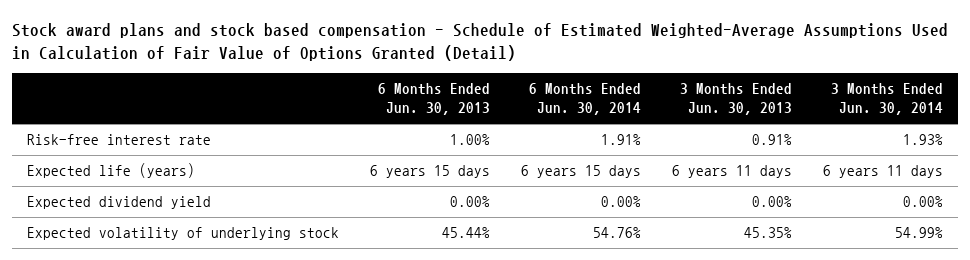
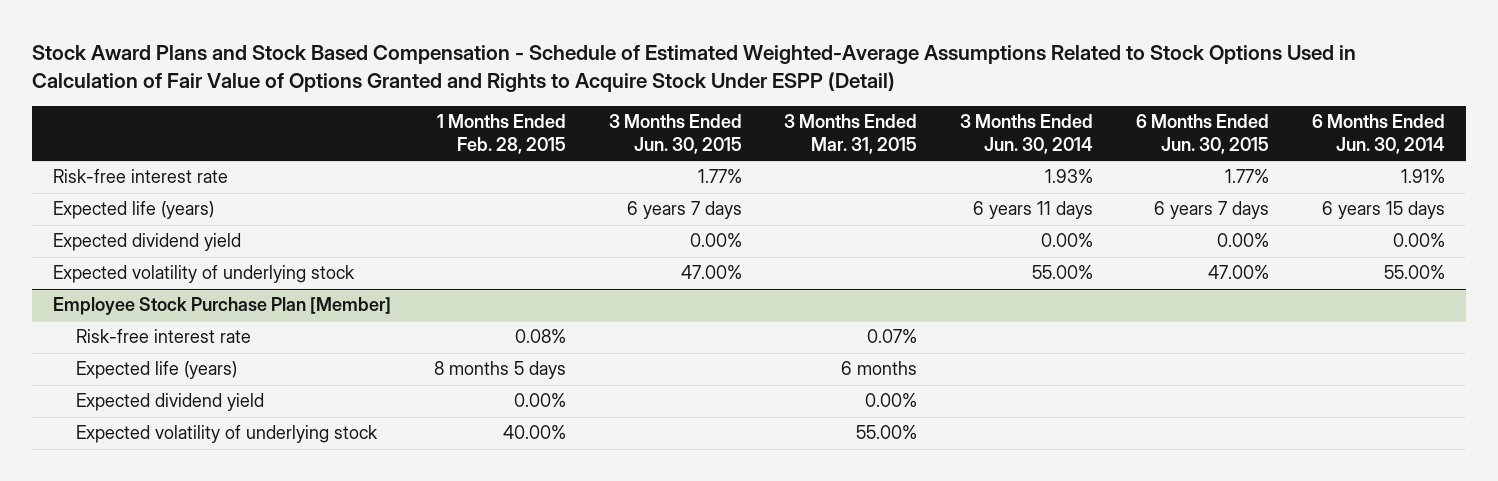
[11,23,948,62] Stock award plans and stock based compensation - Schedule of Estimated Weighted-Average Assumptions Used in Calculation of Fair Value of Options Granted (Detail) -> [31,44,1356,92] Stock Award Plans and Stock Based Compensation - Schedule of Estimated Weighted-Average Assumptions Related to Stock Options Used in Calculation of Fair Value of Options Granted and Rights to Acquire Stock Under ESPP (Detail)
[378,83,491,116] 6 Months Ended Jun. 30, 2013 -> none
[679,83,792,116] 3 Months Ended Jun. 30, 2013 -> none
none -> [436,113,566,155] 1 Months Ended Feb. 28, 2015
none -> [608,113,742,155] 3 Months Ended Jun. 30, 2015
none -> [784,113,918,155] 3 Months Ended Mar. 31, 2015
none -> [1135,113,1269,155] 6 Months Ended Jun. 30, 2015
[593,227,642,239] 54.76% -> [1383,265,1445,280] 55.00%
[894,227,943,239] 54.99% -> [1032,265,1094,280] 55.00%
none -> [53,297,392,316] Employee Stock Purchase Plan [Member]
none -> [75,329,251,344] Risk-free interest rate
none -> [75,361,237,380] Expected life (years)
none -> [75,393,264,412] Expected dividend yield
none -> [75,425,378,444] Expected volatility of underlying stock

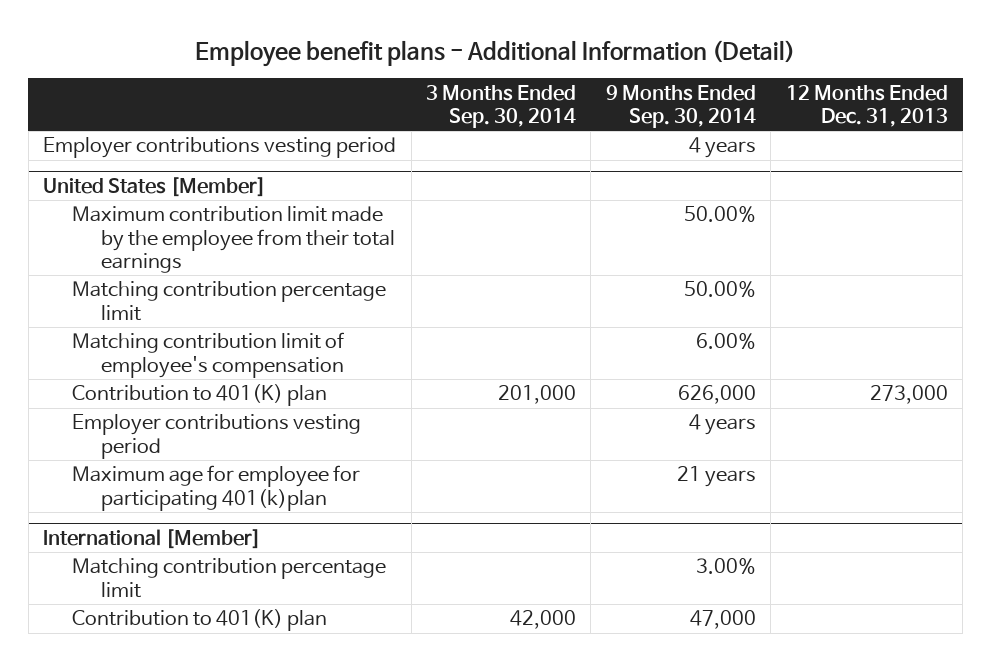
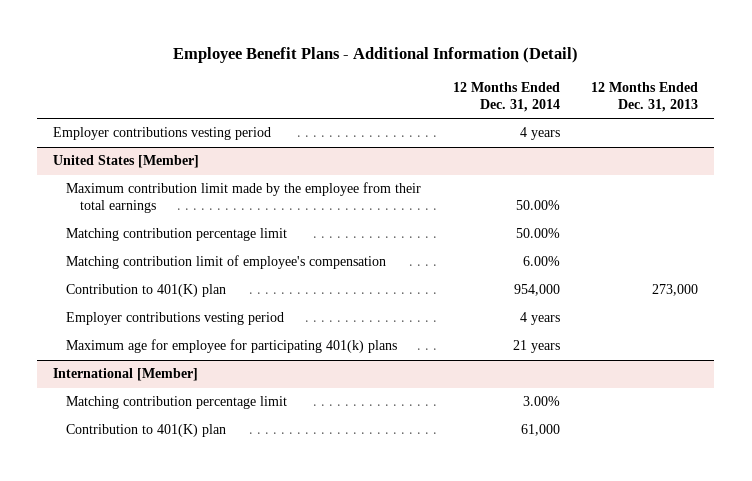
[195,39,796,67] Employee benefit plans - Additional Information (Detail) -> [172,47,578,64] Employee Benefit Plans - Additional Information (Detail)
[425,84,576,128] 3 Months Ended Sep. 30, 2014 -> none
[605,84,756,128] 9 Months Ended Sep. 30, 2014 -> none
none -> [452,81,560,112] 12 Months Ended Dec. 31, 2014
[72,465,361,511] Maximum age for employee for participating 401(k)plan -> [66,339,398,354] Maximum age for employee for participating 401(k) plans

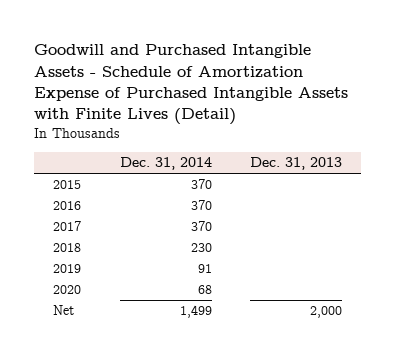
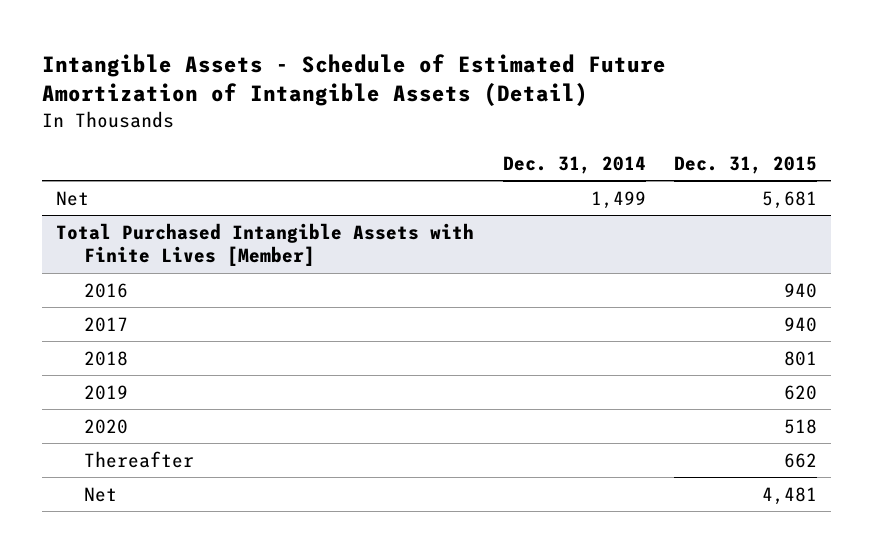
[33,44,348,126] Goodwill and Purchased Intangible Assets - Schedule of Amortization Expense of Purchased Intangible Assets with Finite Lives (Detail) -> [42,53,667,107] Intangible Assets - Schedule of Estimated Future Amortization of Intangible Assets (Detail)
[250,157,343,171] Dec. 31, 2013 -> none
none -> [673,155,817,174] Dec. 31, 2015
[53,180,82,190] 2015 -> none
[53,201,82,211] 2016 -> none
[53,221,82,232] 2017 -> none
[53,243,82,253] 2018 -> none
[53,264,82,274] 2019 -> none
[53,285,82,295] 2020 -> none
none -> [56,222,475,267] Total Purchased Intangible Assets with Finite Lives [Member]
none -> [83,282,128,298] 2016
none -> [83,316,128,332] 2017
none -> [83,350,128,366] 2018
none -> [83,384,128,400] 2019
none -> [83,418,128,434] 2020
none -> [83,450,194,468] Thereafter
none -> [83,486,117,502] Net

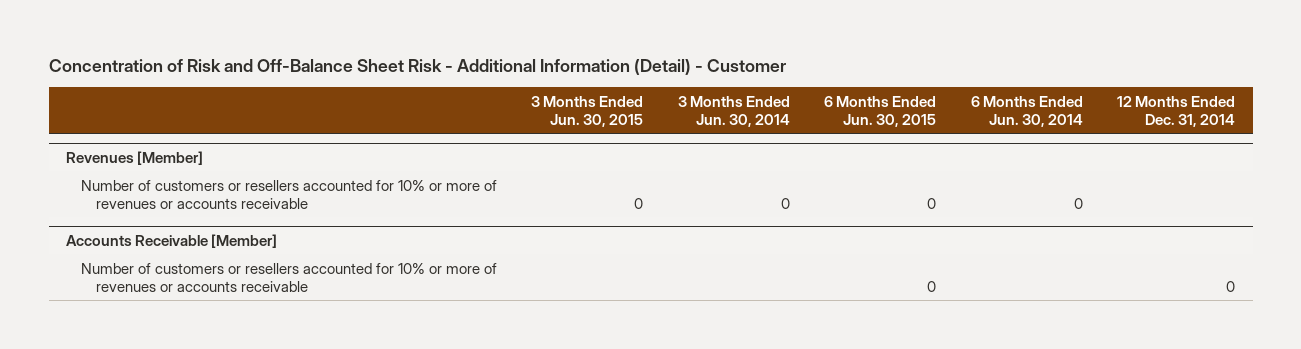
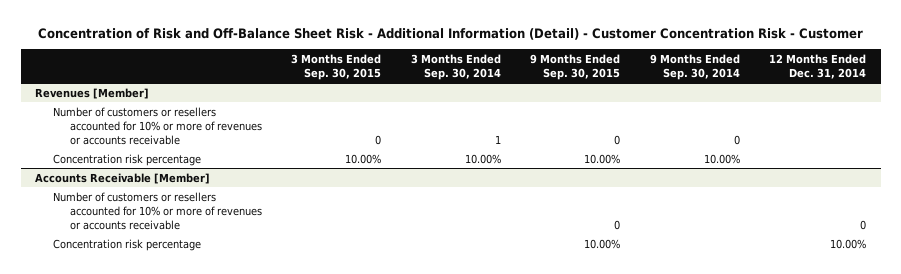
[48,58,786,75] Concentration of Risk and Off-Balance Sheet Risk - Additional Information (Detail) - Customer -> [37,27,863,40] Concentration of Risk and Off-Balance Sheet Risk - Additional Information (Detail) - Customer Concentration Risk - Customer
[531,95,644,127] 3 Months Ended Jun. 30, 2015 -> none
[677,95,790,127] 3 Months Ended Jun. 30, 2014 -> none
[824,95,937,127] 6 Months Ended Jun. 30, 2015 -> none
[970,95,1083,127] 6 Months Ended Jun. 30, 2014 -> none
none -> [291,53,382,80] 3 Months Ended Sep. 30, 2015
none -> [410,53,501,80] 3 Months Ended Sep. 30, 2014
none -> [530,53,621,80] 9 Months Ended Sep. 30, 2015
none -> [649,53,740,80] 9 Months Ended Sep. 30, 2014
none -> [52,153,201,166] Concentration risk percentage
none -> [52,238,201,251] Concentration risk percentage

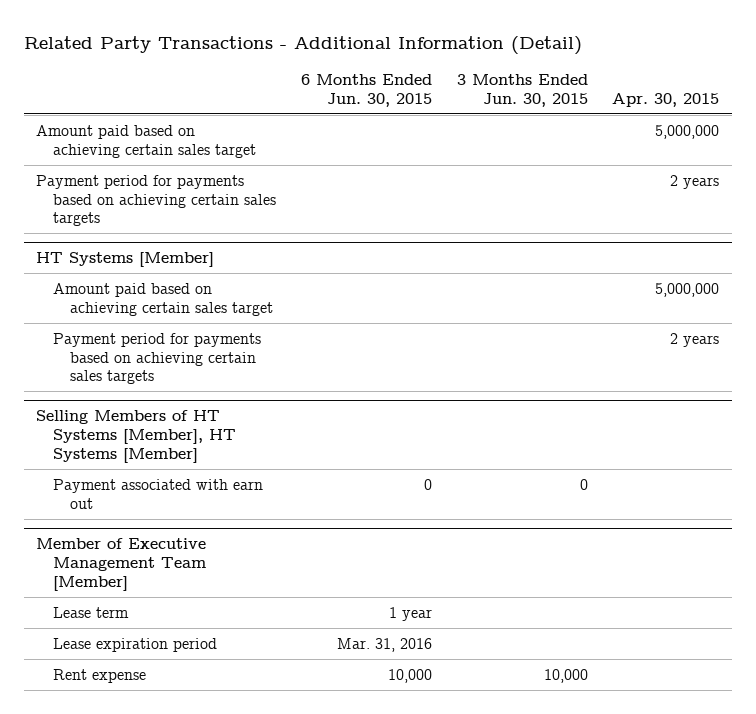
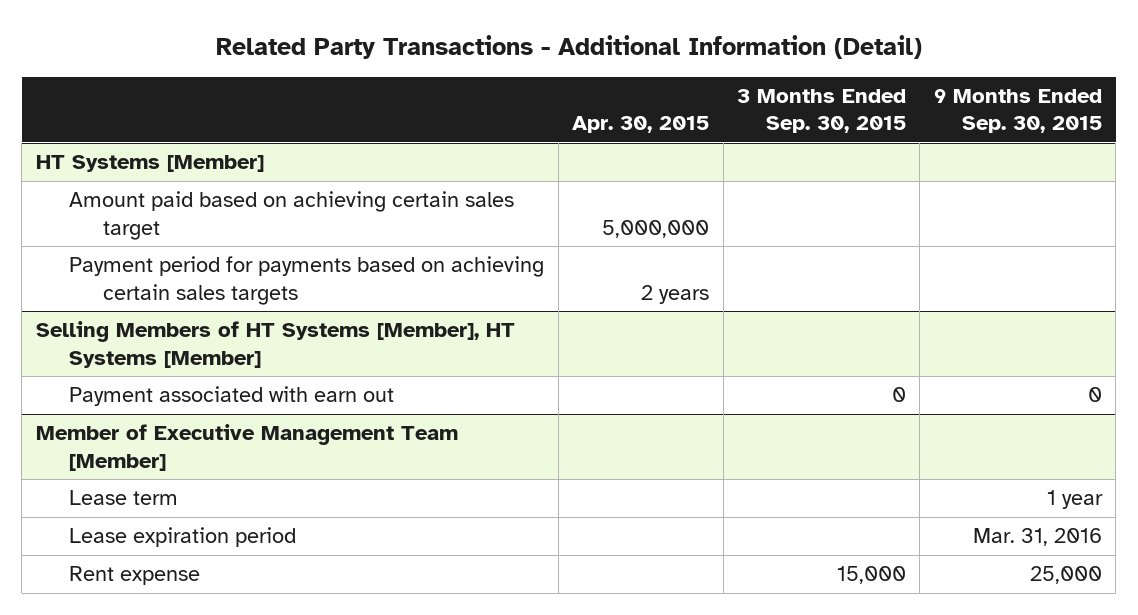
[300,74,432,107] 6 Months Ended Jun. 30, 2015 -> none
[456,74,588,107] 3 Months Ended Jun. 30, 2015 -> none
none -> [736,88,906,134] 3 Months Ended Sep. 30, 2015
none -> [933,88,1102,134] 9 Months Ended Sep. 30, 2015
[36,124,257,158] Amount paid based on achieving certain sales target -> none
[36,174,277,227] Payment period for payments based on achieving certain sales targets -> none

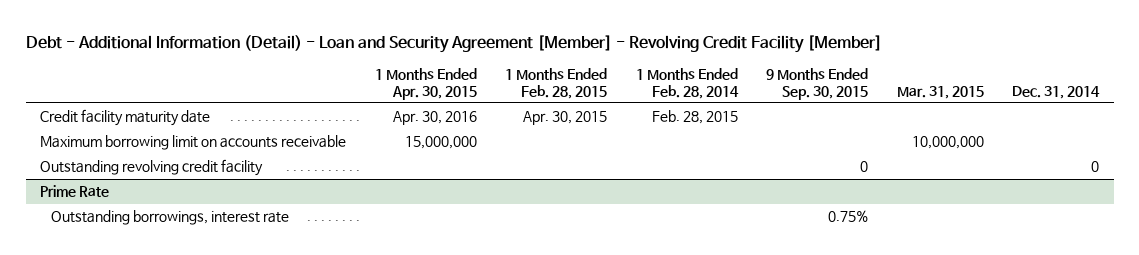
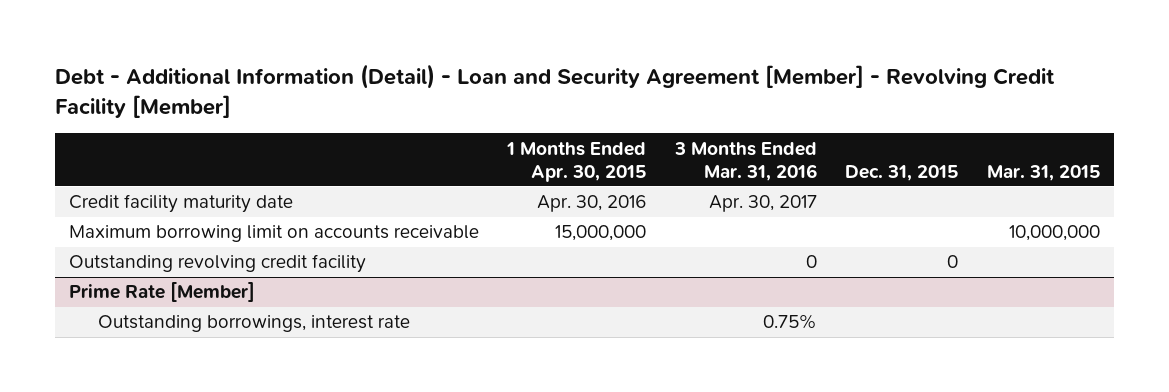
[505,67,608,99] 1 Months Ended Feb. 28, 2015 -> none
[635,67,739,99] 1 Months Ended Feb. 28, 2014 -> none
[766,67,869,100] 9 Months Ended Sep. 30, 2015 -> none
[1012,85,1101,99] Dec. 31, 2014 -> none
none -> [673,141,817,181] 3 Months Ended Mar. 31, 2016
none -> [845,164,959,181] Dec. 31, 2015
[40,185,110,198] Prime Rate -> [68,282,255,303] Prime Rate [Member]

